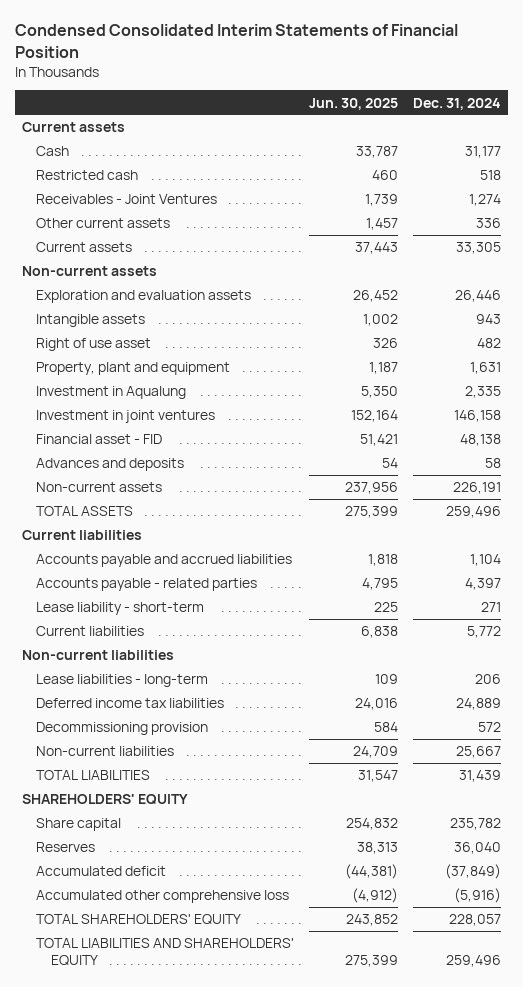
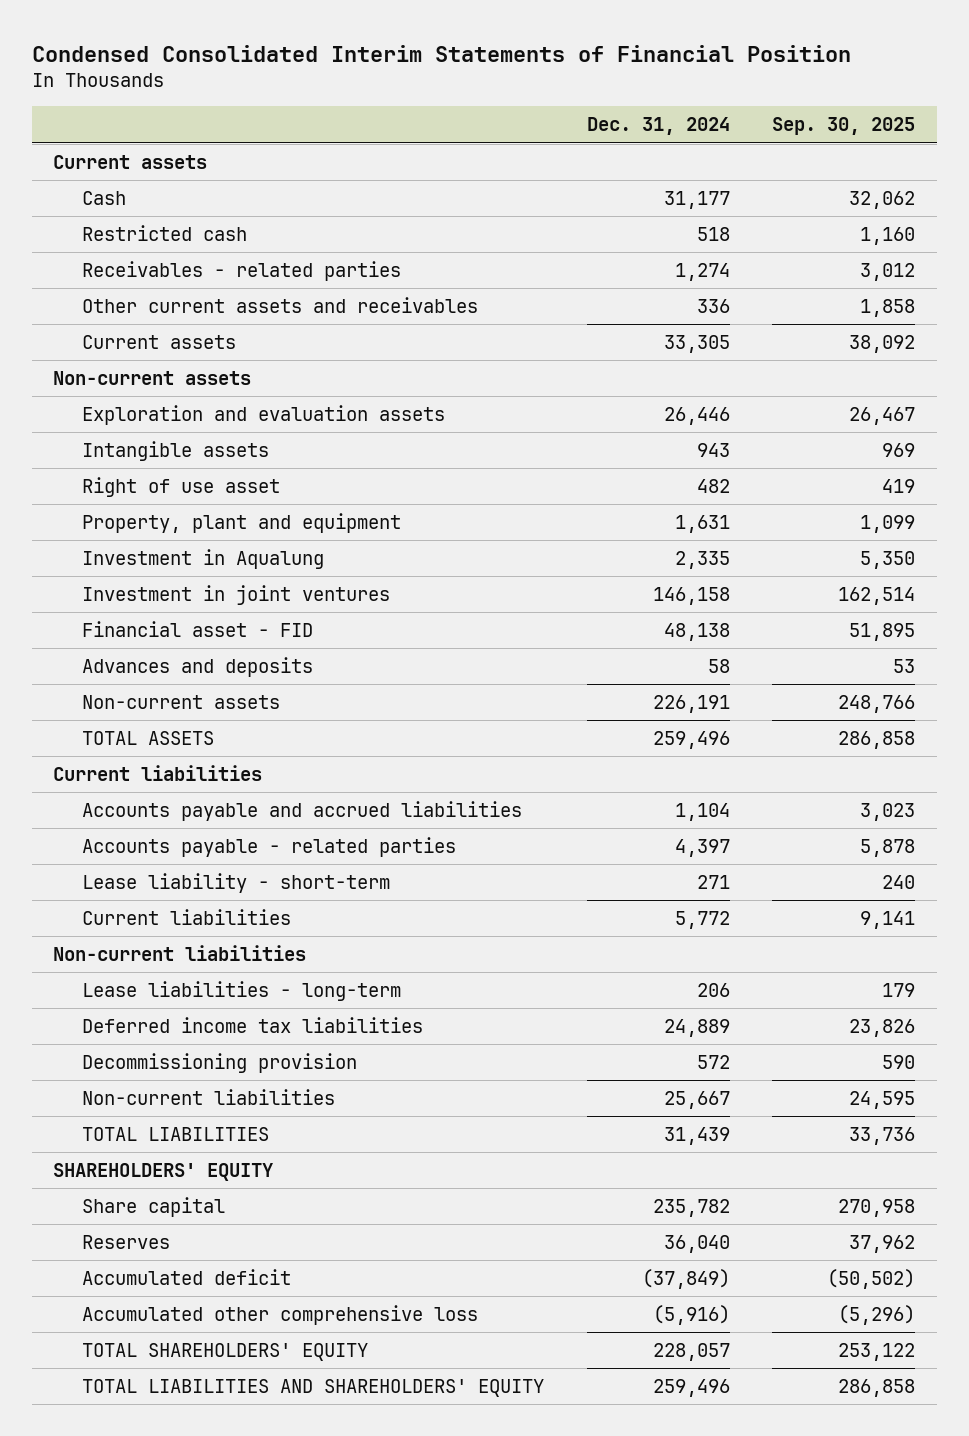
[309,97,399,110] Jun. 30, 2025 -> none
none -> [772,117,916,136] Sep. 30, 2025
[36,194,218,205] Receivables - Joint Ventures -> [82,261,402,282] Receivables - related parties
[36,218,171,229] Other current assets -> [82,297,479,314] Other current assets and receivables

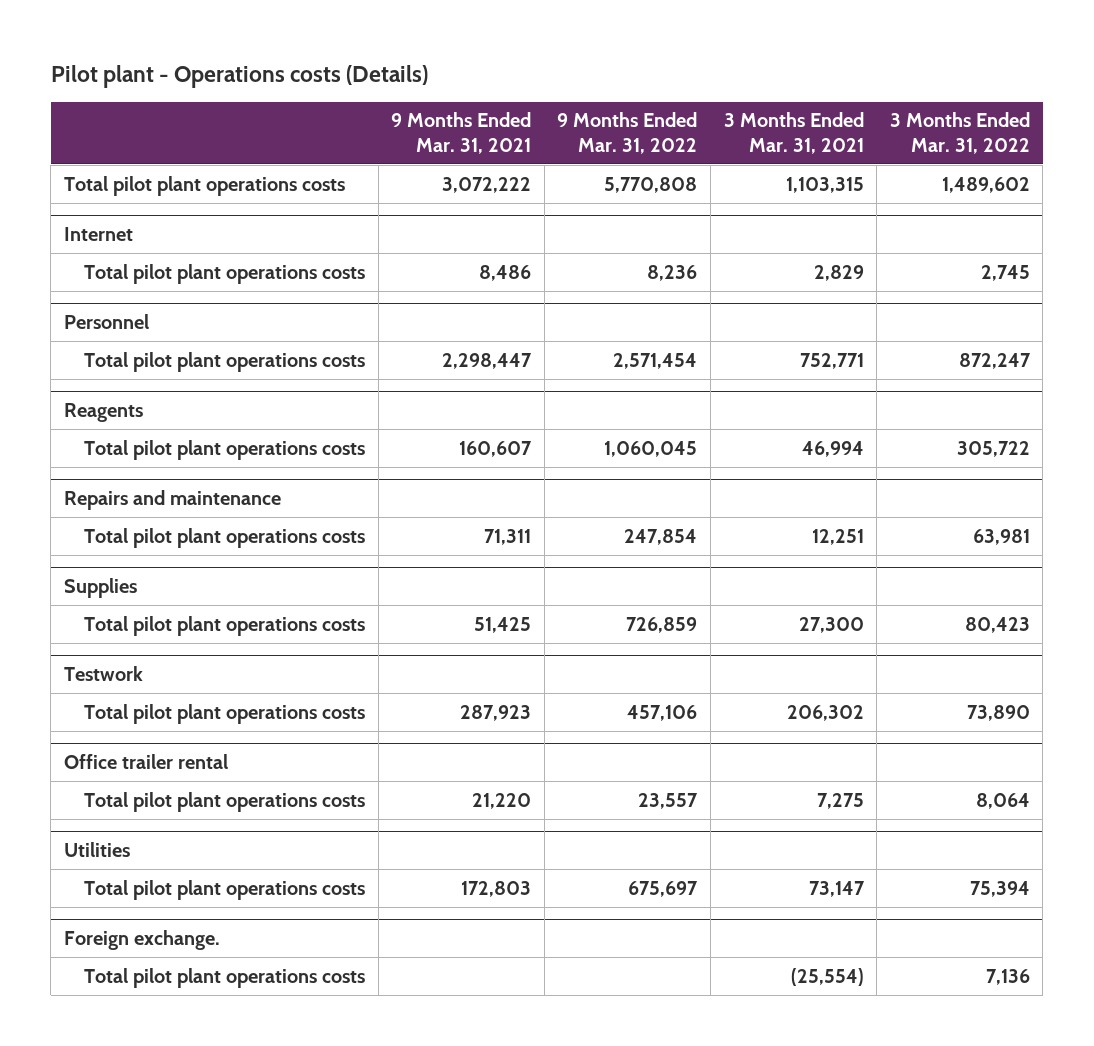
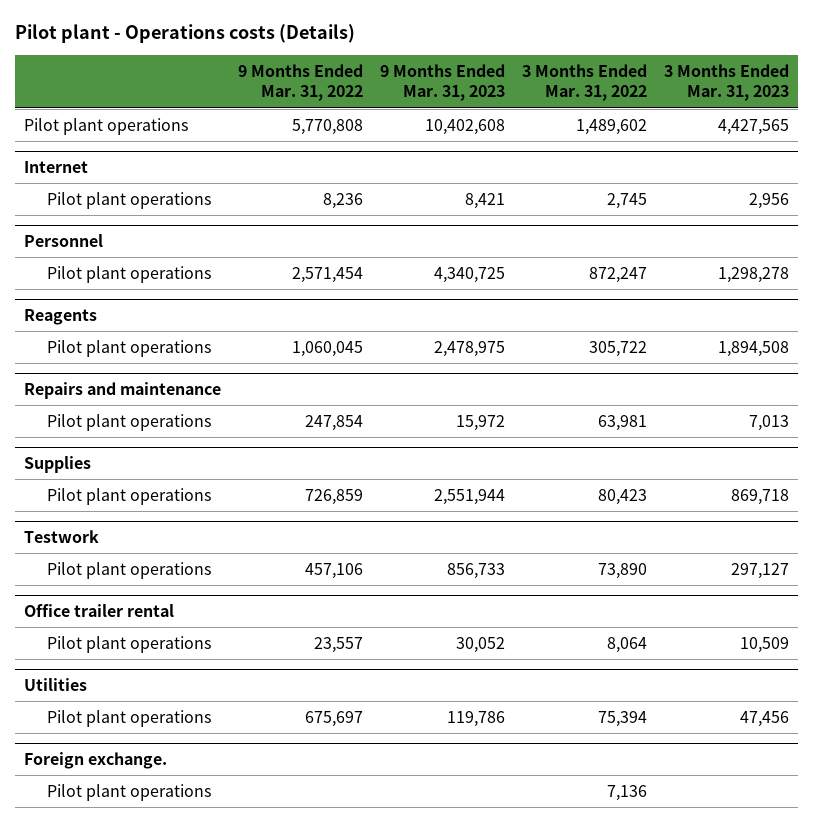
[391,112,532,154] 9 Months Ended Mar. 31, 2021 -> none
[723,112,864,154] 3 Months Ended Mar. 31, 2021 -> none
none -> [380,64,506,102] 9 Months Ended Mar. 31, 2023
none -> [664,64,790,102] 3 Months Ended Mar. 31, 2023
[64,175,346,196] Total pilot plant operations costs -> [23,117,188,135] Pilot plant operations
[84,263,366,284] Total pilot plant operations costs -> [47,191,212,209] Pilot plant operations
[84,351,366,372] Total pilot plant operations costs -> [47,265,212,283] Pilot plant operations
[84,439,366,460] Total pilot plant operations costs -> [47,339,212,357] Pilot plant operations
[84,527,366,548] Total pilot plant operations costs -> [47,413,212,431] Pilot plant operations
[84,615,366,636] Total pilot plant operations costs -> [47,487,212,505] Pilot plant operations
[84,703,366,724] Total pilot plant operations costs -> [47,561,212,579] Pilot plant operations
[84,791,366,812] Total pilot plant operations costs -> [47,635,212,653] Pilot plant operations
[84,879,366,900] Total pilot plant operations costs -> [47,709,212,727] Pilot plant operations
[84,967,366,988] Total pilot plant operations costs -> [47,783,212,801] Pilot plant operations

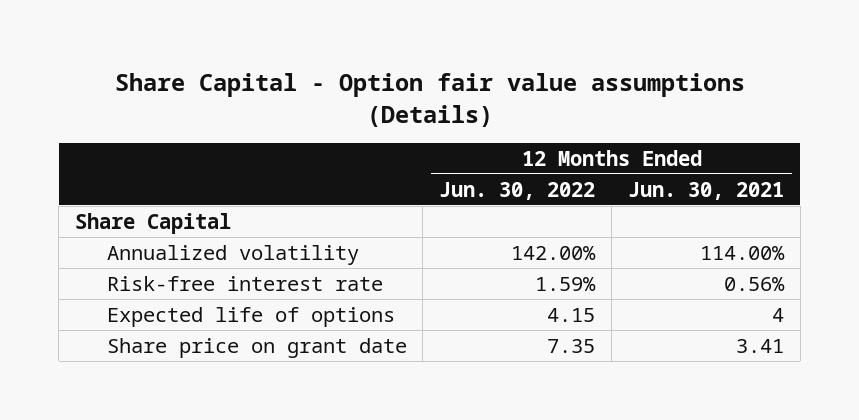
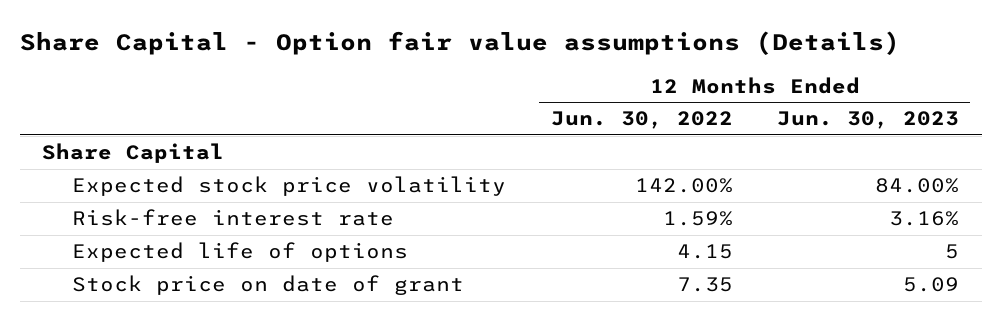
[628,181,785,200] Jun. 30, 2021 -> none
none -> [777,111,960,130] Jun. 30, 2023
[106,244,359,265] Annualized volatility -> [71,176,506,197] Expected stock price volatility
[106,337,407,358] Share price on grant date -> [71,275,464,296] Stock price on date of grant

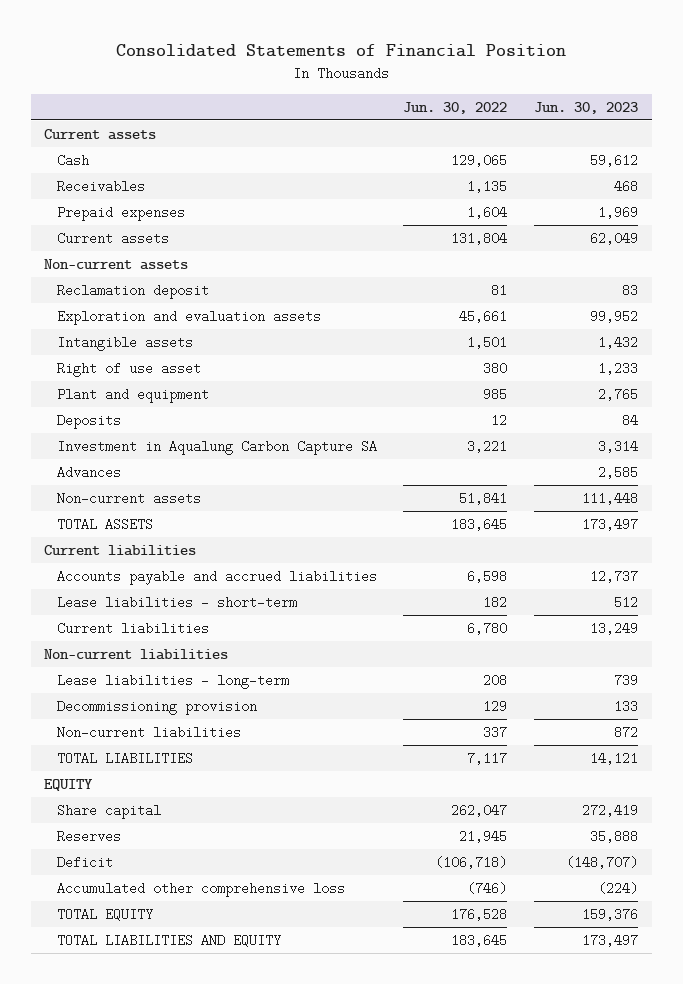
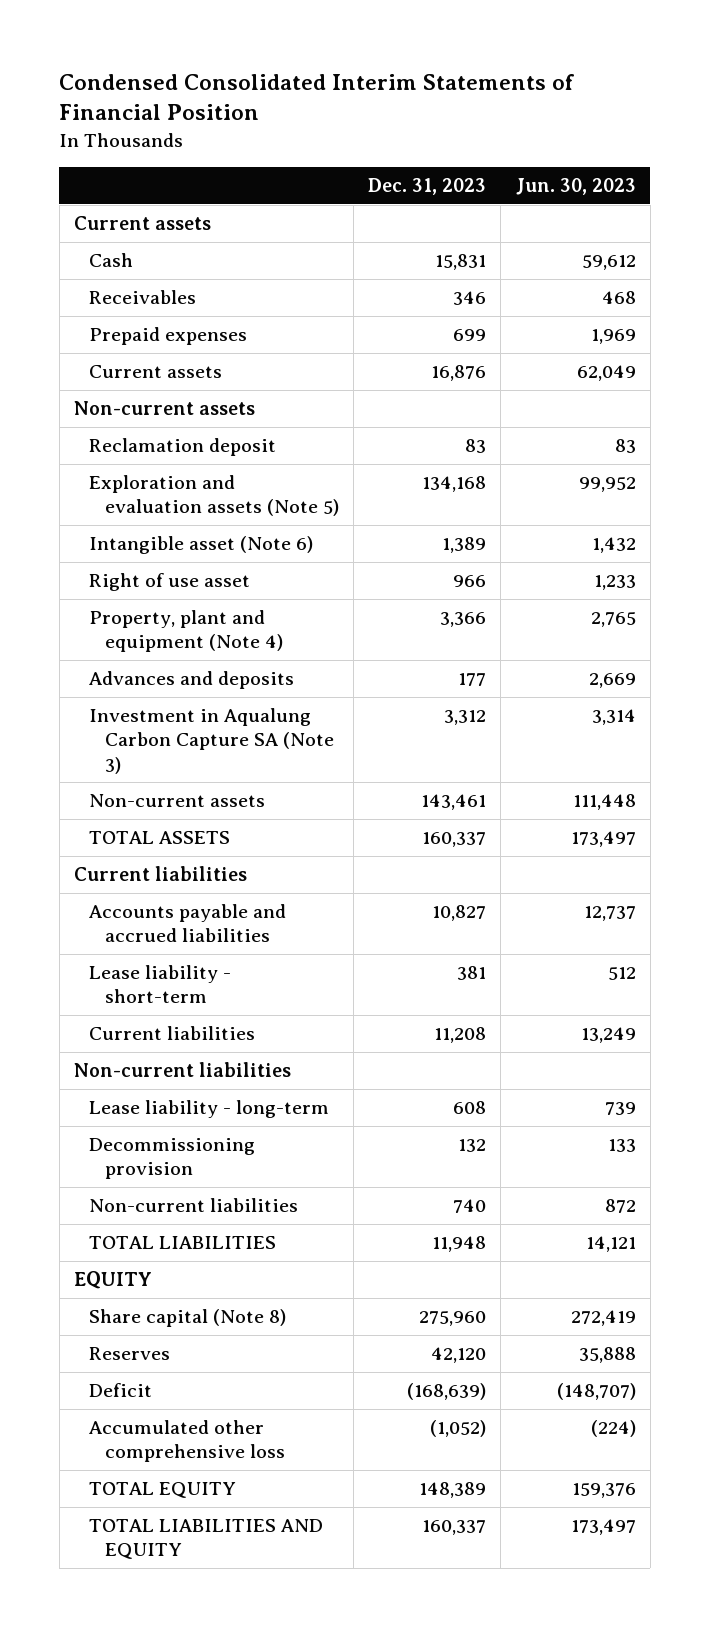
[116,44,567,58] Consolidated Statements of Financial Position -> [59,73,575,121] Condensed Consolidated Interim Statements of Financial Position
[403,101,508,114] Jun. 30, 2022 -> none
none -> [368,177,487,195] Dec. 31, 2023
[56,309,321,325] Exploration and evaluation assets -> [89,475,339,517] Exploration and evaluation assets (Note 5)
[56,335,193,351] Intangible assets -> [89,536,314,555] Intangible asset (Note 6)
[56,413,121,429] Deposits -> none
[56,465,121,479] Advances -> none
[56,387,209,403] Plant and equipment -> [89,610,283,653] Property, plant and equipment (Note 4)
none -> [89,671,295,690] Advances and deposits
[56,439,377,455] Investment in Aqualung Carbon Capture SA -> [89,708,334,774] Investment in Aqualung Carbon Capture SA (Note 3)
[56,595,297,609] Lease liabilities - short-term -> [89,965,232,1004] Lease liability - short-term
[56,673,289,689] Lease liabilities - long-term -> [89,1100,330,1119] Lease liability - long-term
[56,803,161,819] Share capital -> [89,1309,287,1328] Share capital (Note 8)

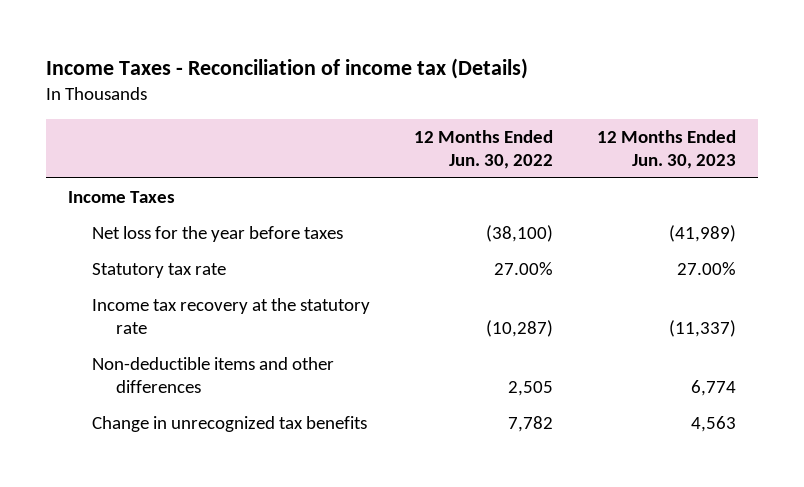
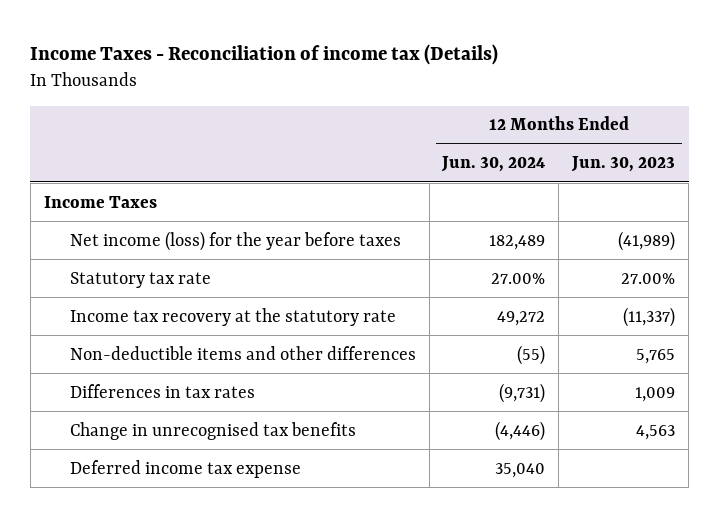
[414,130,554,169] 12 Months Ended Jun. 30, 2022 -> none
none -> [441,156,546,173] Jun. 30, 2024
[91,226,343,243] Net loss for the year before taxes -> [69,230,401,251] Net income (loss) for the year before taxes
[691,379,737,396] 6,774 -> [636,348,676,364] 5,765
none -> [69,383,255,398] Differences in tax rates
[91,416,367,433] Change in unrecognized tax benefits -> [69,421,356,440] Change in unrecognised tax benefits
none -> [69,459,301,478] Deferred income tax expense

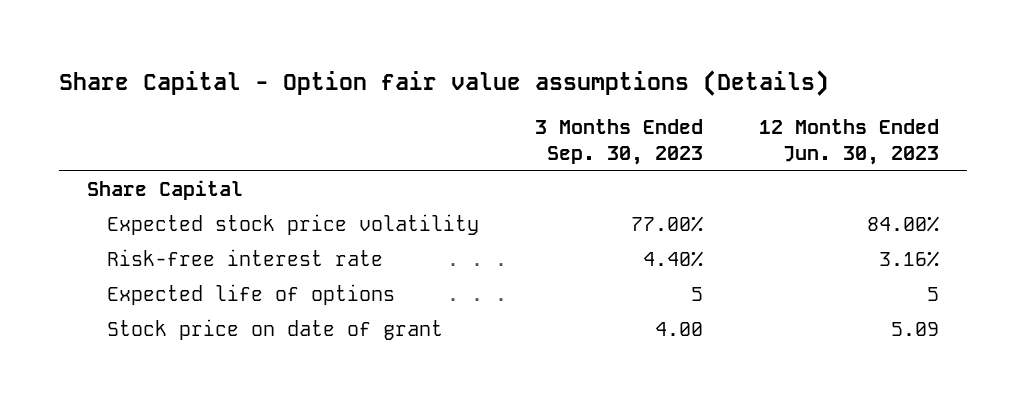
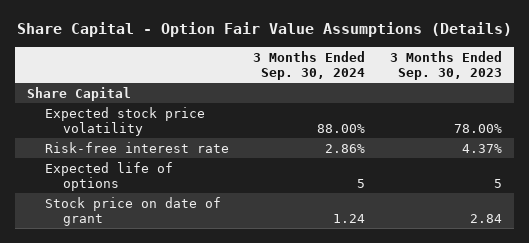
[58,69,829,96] Share Capital - Option fair value assumptions (Details) -> [16,22,512,38] Share Capital - Option Fair Value Assumptions (Details)
[759,119,940,165] 12 Months Ended Jun. 30, 2023 -> none
none -> [253,50,366,80] 3 Months Ended Sep. 30, 2024
[631,215,704,232] 77.00% -> [453,123,502,133] 78.00%
[643,250,704,267] 4.40% -> [461,143,502,153] 4.37%
[655,321,704,336] 4.00 -> [469,213,502,223] 2.84

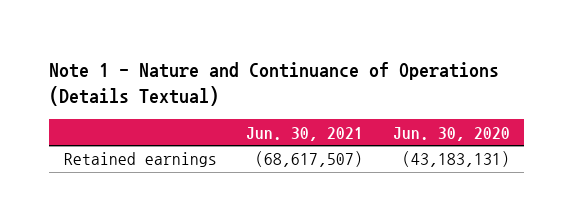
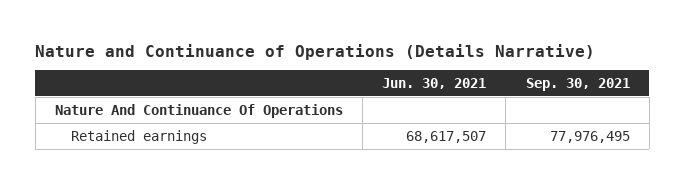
[49,61,500,107] Note 1 - Nature and Continuance of Operations (Details Textual) -> [35,43,596,60] Nature and Continuance of Operations (Details Narrative)
[392,126,510,141] Jun. 30, 2020 -> none
none -> [525,78,630,92] Sep. 30, 2021
none -> [55,103,344,118] Nature And Continuance Of Operations
[255,151,364,168] (68,617,507) -> [406,130,487,143] 68,617,507

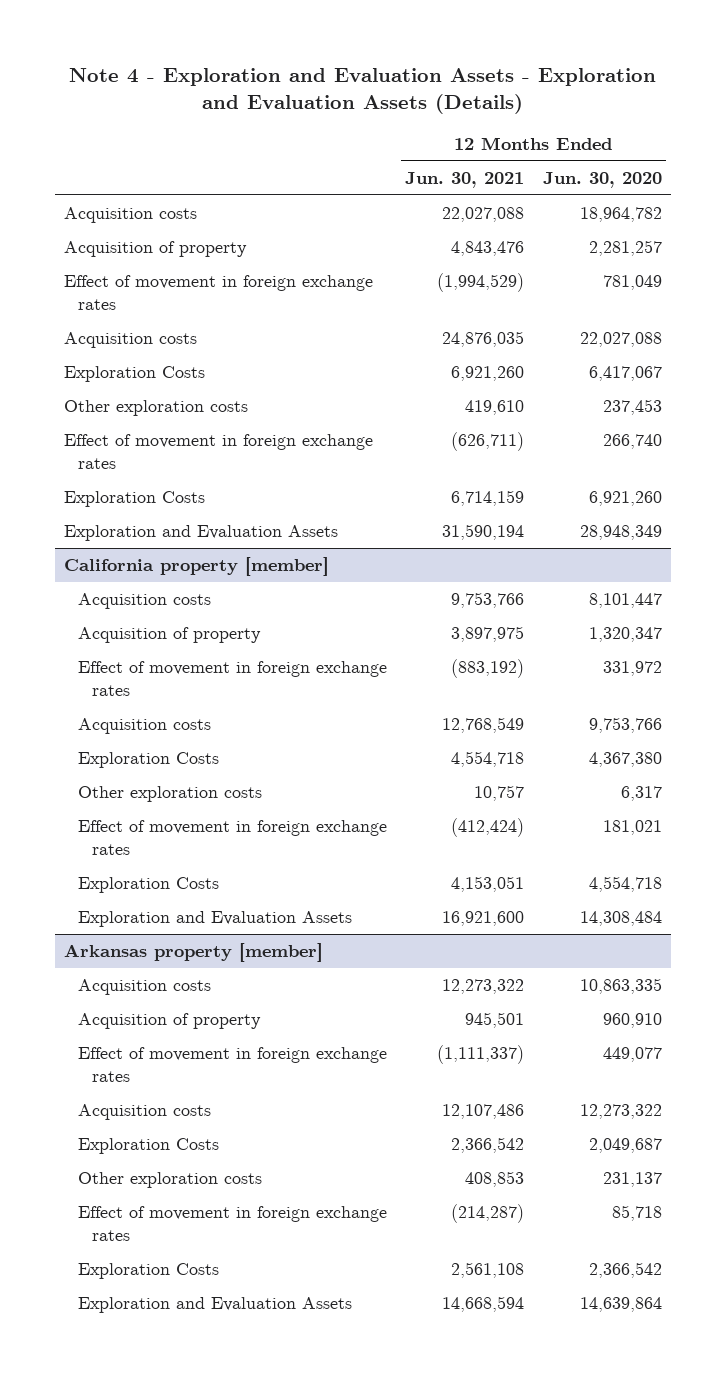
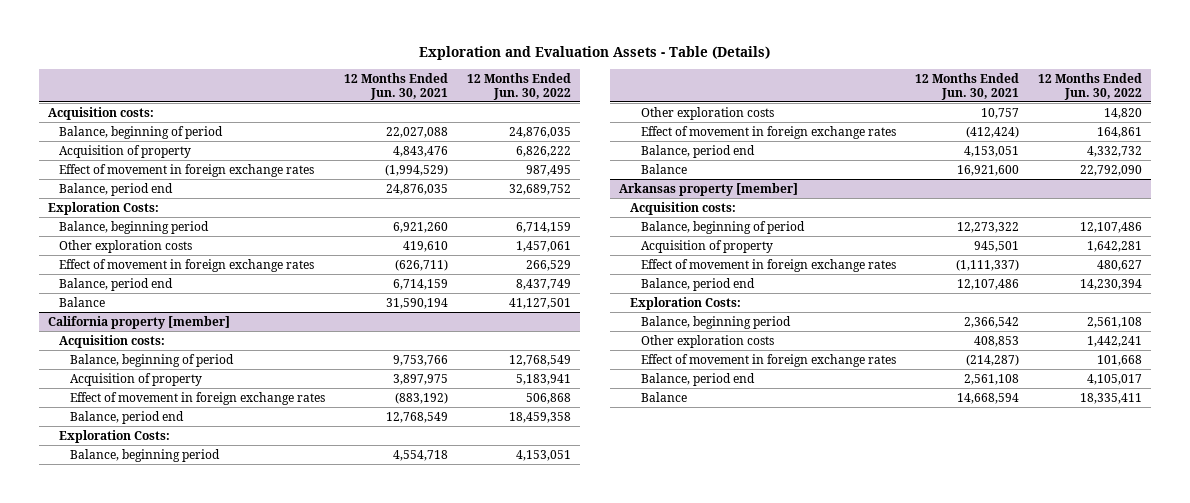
[68,67,656,115] Note 4 - Exploration and Evaluation Assets - Exploration and Evaluation Assets (Details) -> [419,46,771,61] Exploration and Evaluation Assets - Table (Details)
[542,171,662,188] Jun. 30, 2020 -> none
none -> [466,72,571,100] 12 Months Ended Jun. 30, 2022
none -> [48,106,155,120] Acquisition costs:
[63,207,197,224] Acquisition costs -> [59,125,224,139] Balance, beginning of period
[63,332,197,349] Acquisition costs -> [59,182,174,196] Balance, period end
none -> [48,201,160,215] Exploration Costs:
[63,366,205,383] Exploration Costs -> [59,220,210,234] Balance, beginning period
[63,491,205,508] Exploration Costs -> [59,277,174,291] Balance, period end
[63,525,338,542] Exploration and Evaluation Assets -> [59,296,106,307] Balance
none -> [59,334,166,348] Acquisition costs:
[77,593,211,610] Acquisition costs -> [70,353,235,367] Balance, beginning of period
[77,718,211,735] Acquisition costs -> [70,410,185,424] Balance, period end
none -> [59,429,171,443] Exploration Costs:
[77,752,219,769] Exploration Costs -> [70,448,221,462] Balance, beginning period
[77,877,219,894] Exploration Costs -> [641,144,756,158] Balance, period end
[77,911,352,928] Exploration and Evaluation Assets -> [641,163,688,174] Balance
none -> [630,201,737,215] Acquisition costs:
[77,979,211,996] Acquisition costs -> [641,220,806,234] Balance, beginning of period
[77,1104,211,1121] Acquisition costs -> [641,277,756,291] Balance, period end
none -> [630,296,742,310] Exploration Costs:
[77,1138,219,1155] Exploration Costs -> [641,315,792,329] Balance, beginning period
[77,1263,219,1280] Exploration Costs -> [641,372,756,386] Balance, period end
[77,1297,352,1314] Exploration and Evaluation Assets -> [641,391,688,402] Balance

